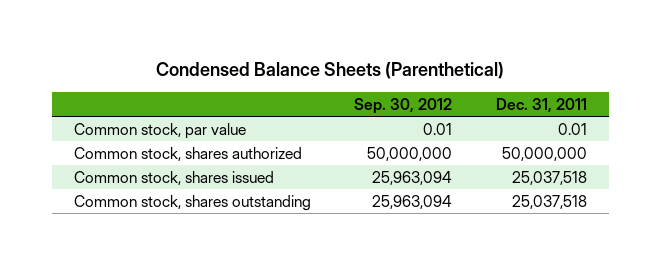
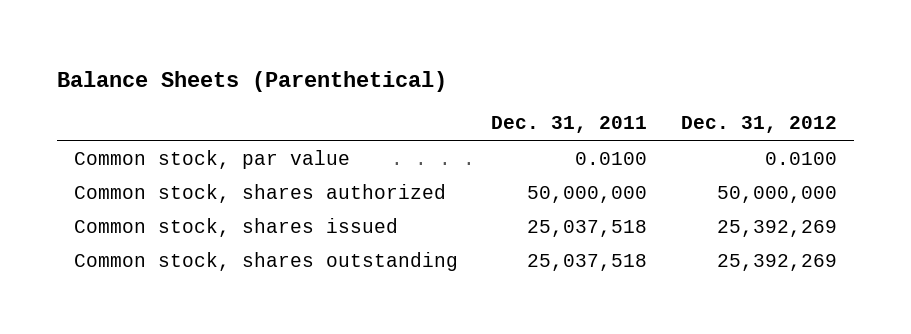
[156,62,505,80] Condensed Balance Sheets (Parenthetical) -> [56,70,447,92] Balance Sheets (Parenthetical)
[354,97,453,114] Sep. 30, 2012 -> none
none -> [681,116,838,134] Dec. 31, 2012
[557,122,587,135] 0.01 -> [575,151,648,165] 0.0100

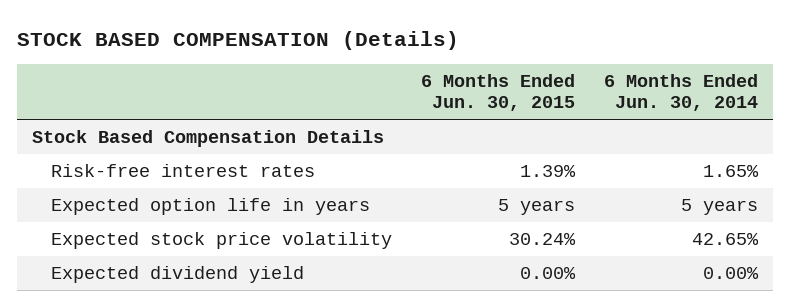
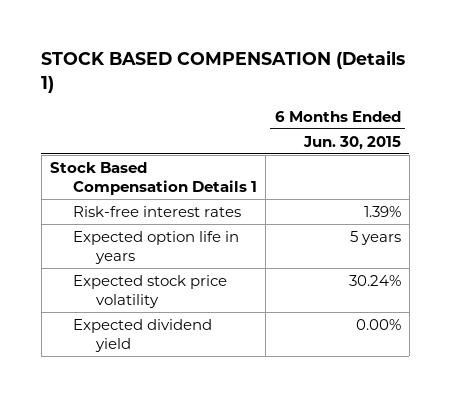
[17,30,460,50] STOCK BASED COMPENSATION (Details) -> [41,50,406,93] STOCK BASED COMPENSATION (Details 1)
[604,73,759,112] 6 Months Ended Jun. 30, 2014 -> none
[31,129,384,147] Stock Based Compensation Details -> [50,161,258,196] Stock Based Compensation Details 1

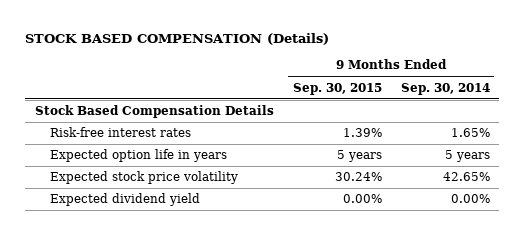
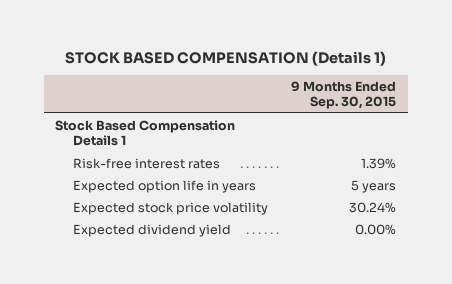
[24,32,329,45] STOCK BASED COMPENSATION (Details) -> [64,50,386,66] STOCK BASED COMPENSATION (Details 1)
[400,82,490,95] Sep. 30, 2014 -> none
[34,105,274,119] Stock Based Compensation Details -> [55,119,236,146] Stock Based Compensation Details 1

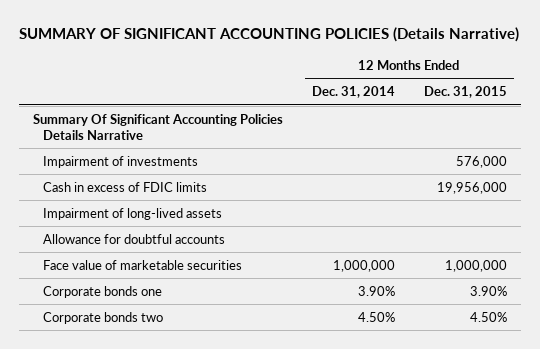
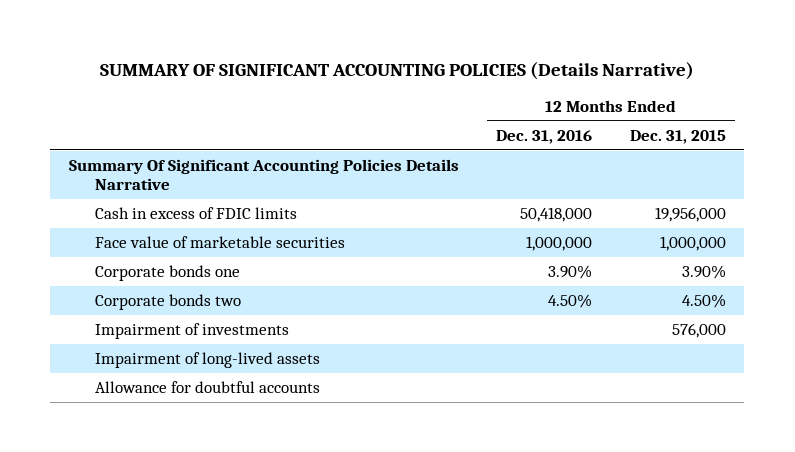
[312,86,396,99] Dec. 31, 2014 -> none
none -> [496,129,593,144] Dec. 31, 2016
[43,155,199,168] Impairment of investments -> [94,323,289,340] Impairment of investments
[43,207,223,220] Impairment of long-lived assets -> [94,352,320,369] Impairment of long-lived assets
[43,233,226,244] Allowance for doubtful accounts -> [94,381,320,394] Allowance for doubtful accounts

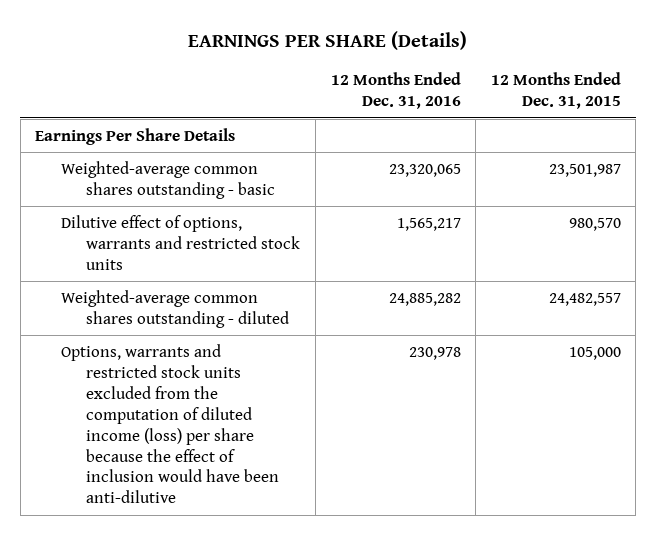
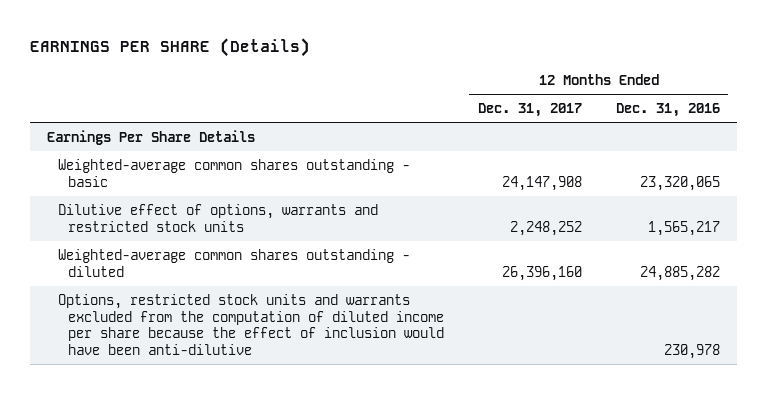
[490,72,621,110] 12 Months Ended Dec. 31, 2015 -> none
none -> [477,103,582,118] Dec. 31, 2017
[60,343,280,504] Options, warrants and restricted stock units excluded from the computation of diluted income (loss) per share because the effect of inclusion would have been anti-dilutive -> [57,293,444,356] Options, restricted stock units and warrants excluded from the computation of diluted income per share because the effect of inclusion would have been anti-dilutive

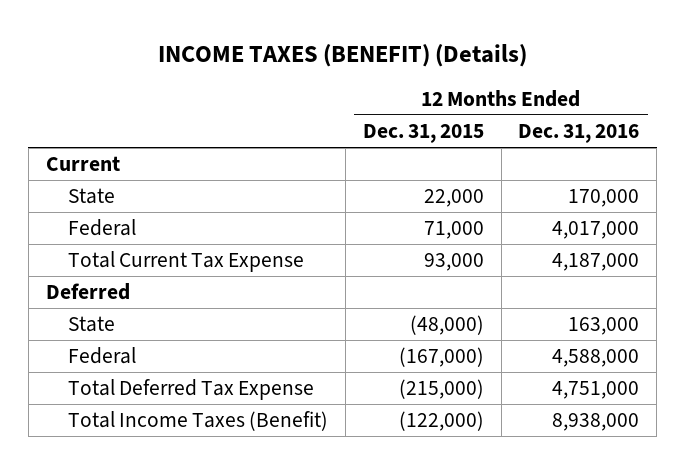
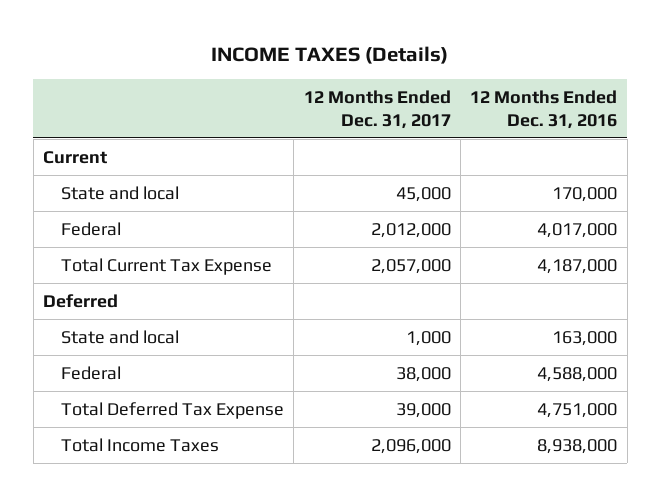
[157,43,527,67] INCOME TAXES (BENEFIT) (Details) -> [211,46,449,65] INCOME TAXES (Details)
[362,124,484,144] Dec. 31, 2015 -> none
none -> [303,90,451,129] 12 Months Ended Dec. 31, 2017
[67,188,115,205] State -> [60,185,179,200] State and local
[67,316,115,333] State -> [60,329,179,344] State and local
[67,411,328,432] Total Income Taxes (Benefit) -> [60,437,219,452] Total Income Taxes

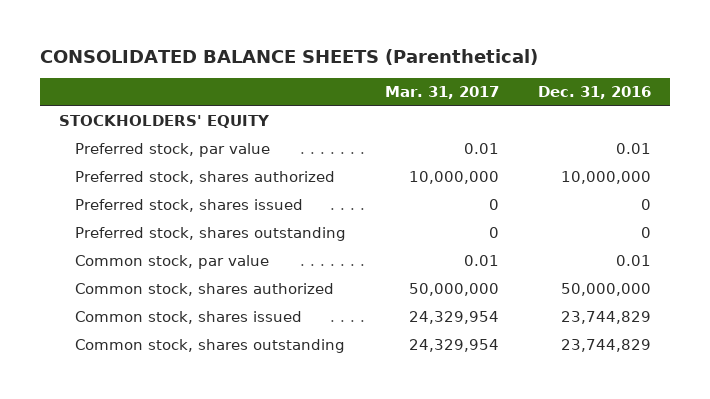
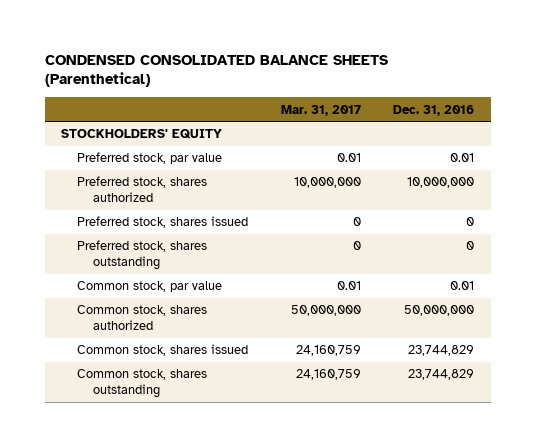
[39,49,538,66] CONSOLIDATED BALANCE SHEETS (Parenthetical) -> [44,54,388,88] CONDENSED CONSOLIDATED BALANCE SHEETS (Parenthetical)
[408,311,499,325] 24,329,954 -> [295,345,361,357] 24,160,759
[408,339,499,353] 24,329,954 -> [295,369,361,381] 24,160,759

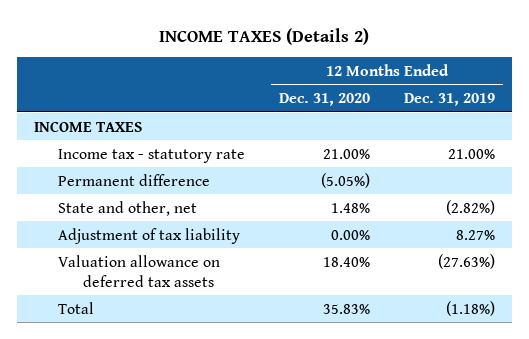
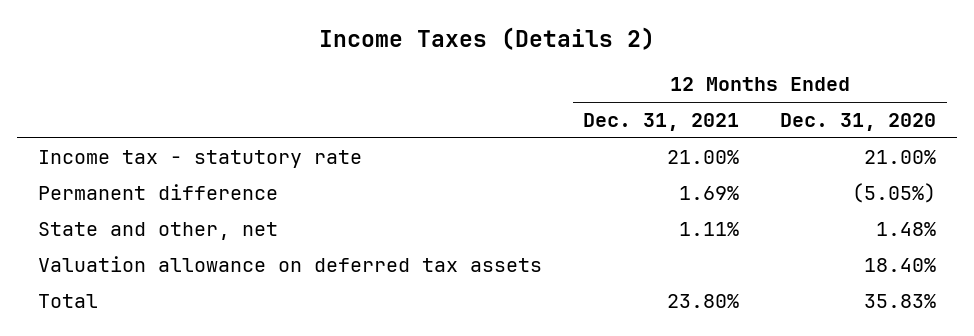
[159,27,370,45] INCOME TAXES (Details 2) -> [318,27,655,51] Income Taxes (Details 2)
[403,93,495,107] Dec. 31, 2019 -> none
none -> [582,112,739,131] Dec. 31, 2021
[33,120,142,132] INCOME TAXES -> none
[58,227,241,244] Adjustment of tax liability -> none

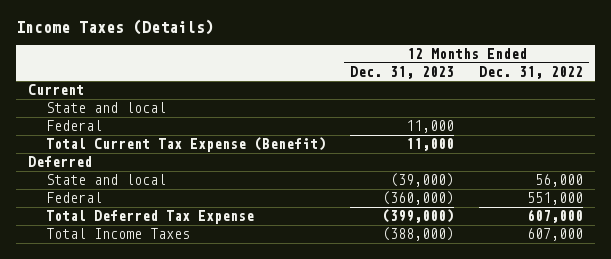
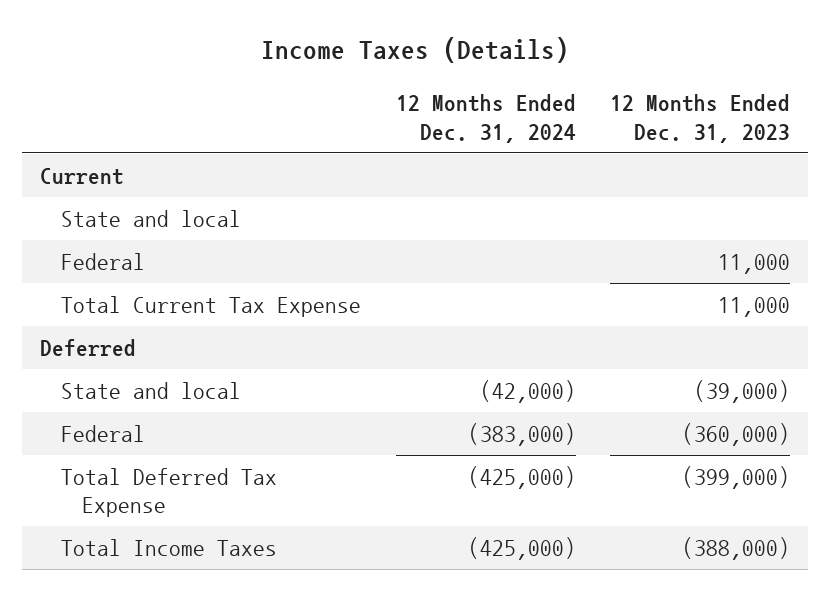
[479,65,584,79] Dec. 31, 2022 -> none
none -> [395,94,576,143] 12 Months Ended Dec. 31, 2024
[45,137,326,153] Total Current Tax Expense (Benefit) -> [60,295,361,317] Total Current Tax Expense

